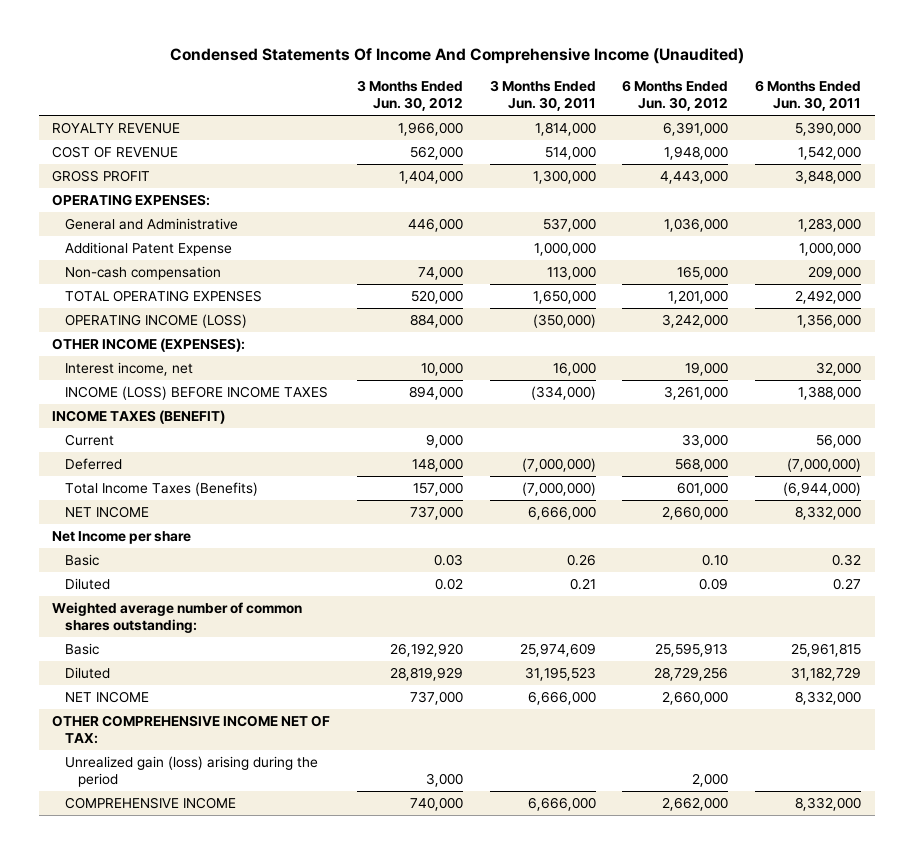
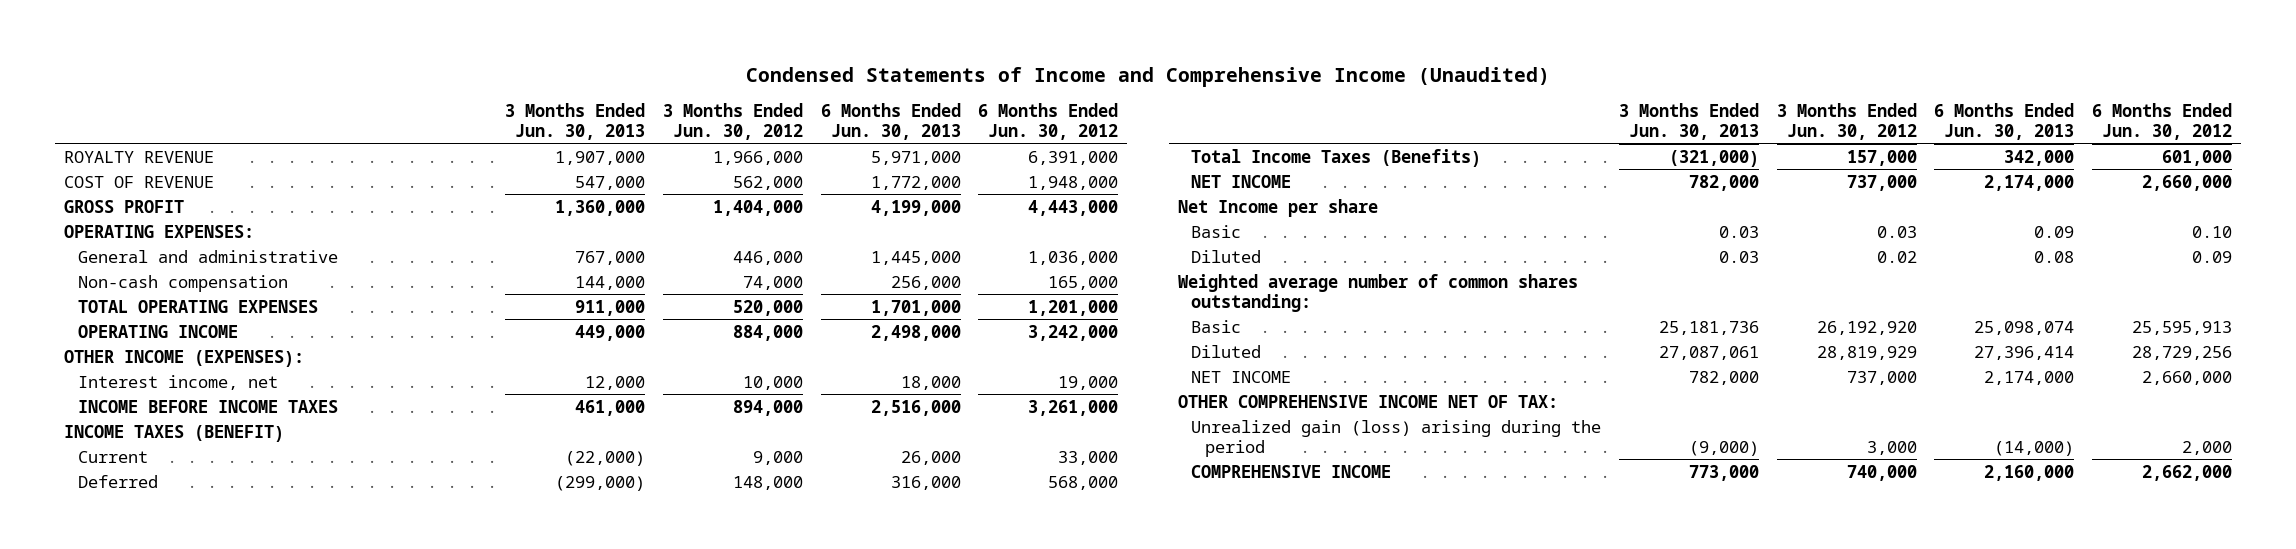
[169,48,744,65] Condensed Statements Of Income And Comprehensive Income (Unaudited) -> [746,66,1551,87] Condensed Statements of Income and Comprehensive Income (Unaudited)
[489,79,596,112] 3 Months Ended Jun. 30, 2011 -> none
[755,79,862,112] 6 Months Ended Jun. 30, 2011 -> none
none -> [505,103,646,141] 3 Months Ended Jun. 30, 2013
none -> [820,103,961,141] 6 Months Ended Jun. 30, 2013
[65,241,233,256] Additional Patent Expense -> none
[65,217,239,230] General and Administrative -> [77,249,338,263] General and administrative
[65,313,248,328] OPERATING INCOME (LOSS) -> [77,324,238,338] OPERATING INCOME
[65,385,329,400] INCOME (LOSS) BEFORE INCOME TAXES -> [77,399,338,413] INCOME BEFORE INCOME TAXES

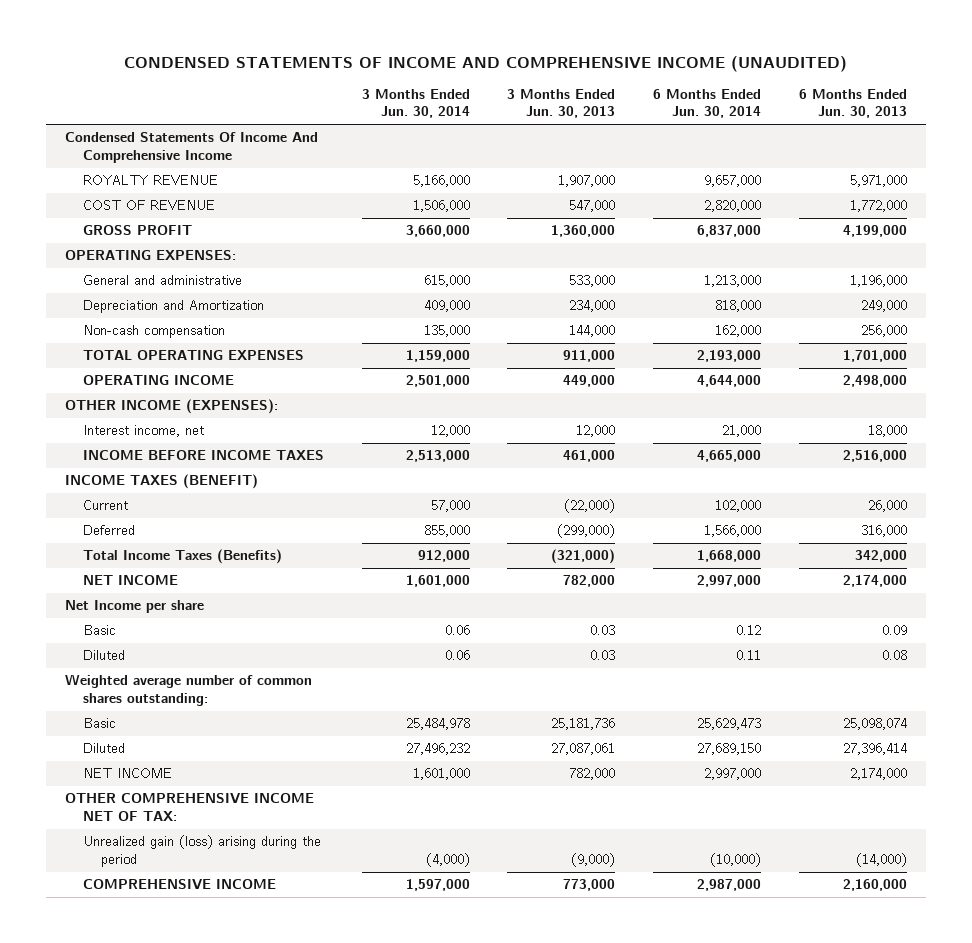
[746,66,1551,87] Condensed Statements of Income and Comprehensive Income (Unaudited) -> [123,55,847,72] CONDENSED STATEMENTS OF INCOME AND COMPREHENSIVE INCOME (UNAUDITED)
[662,103,803,141] 3 Months Ended Jun. 30, 2012 -> none
[978,103,1119,141] 6 Months Ended Jun. 30, 2012 -> none
none -> [361,88,470,119] 3 Months Ended Jun. 30, 2014
none -> [653,88,762,119] 6 Months Ended Jun. 30, 2014
none -> [64,132,318,163] Condensed Statements Of Income And Comprehensive Income
[575,250,646,265] 767,000 -> [569,275,616,288] 533,000
[870,250,961,265] 1,445,000 -> [849,275,907,288] 1,196,000
none -> [83,300,265,314] Depreciation and Amortization

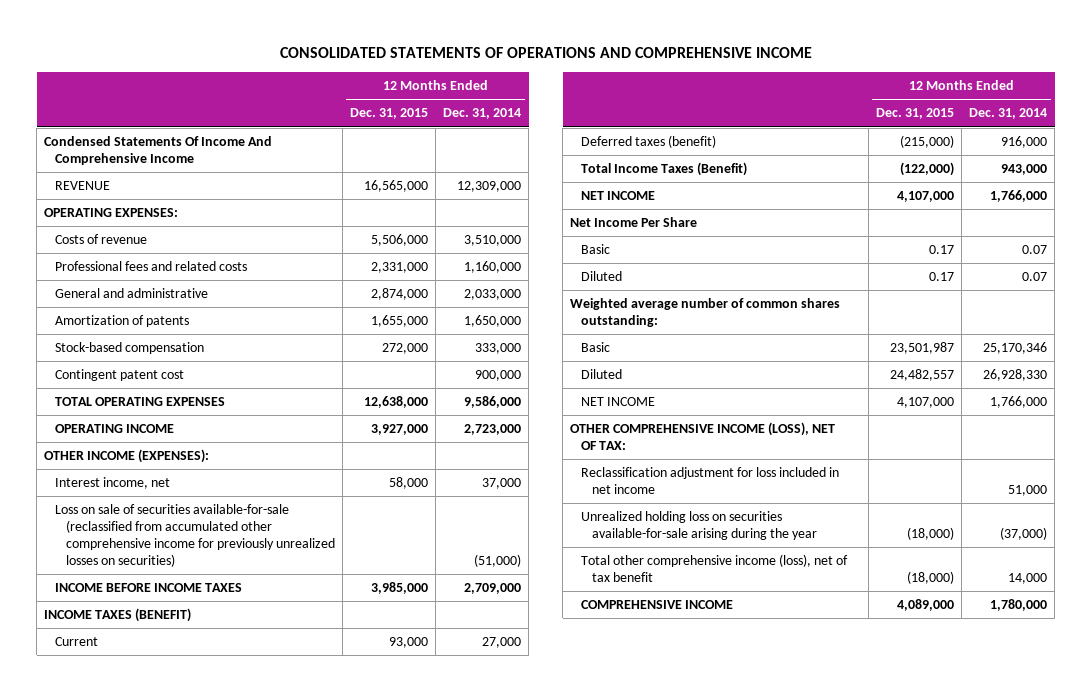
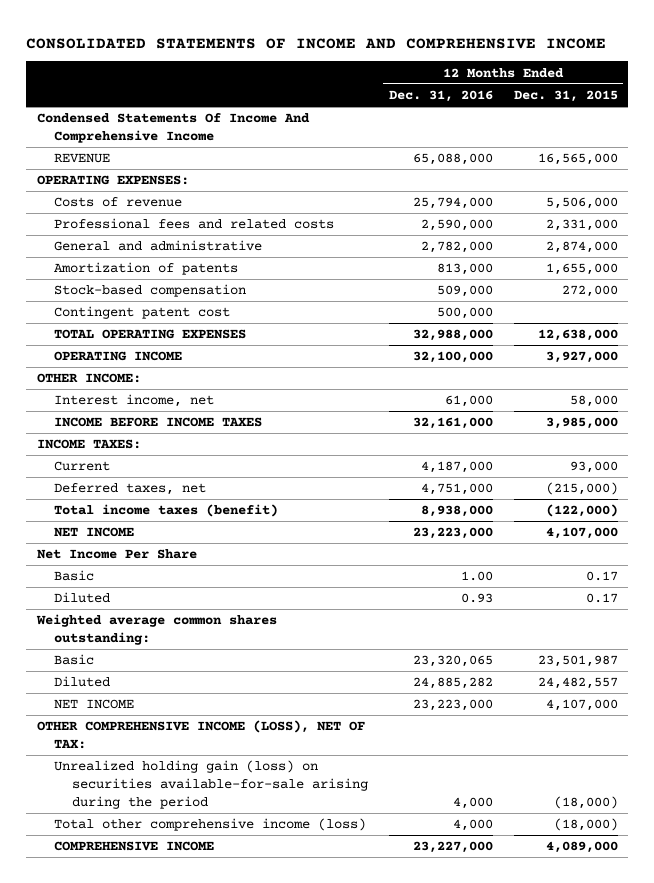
[279,46,812,58] CONSOLIDATED STATEMENTS OF OPERATIONS AND COMPREHENSIVE INCOME -> [25,37,606,49] CONSOLIDATED STATEMENTS OF INCOME AND COMPREHENSIVE INCOME
[443,108,522,120] Dec. 31, 2014 -> none
none -> [388,89,493,102] Dec. 31, 2016
[44,449,210,464] OTHER INCOME (EXPENSES): -> [36,373,141,384] OTHER INCOME:
[55,504,335,567] Loss on sale of securities available-for-sale (reclassified from accumulated other comprehensive income for previously unrealized losses on securities) -> none
[44,608,192,623] INCOME TAXES (BENEFIT) -> [36,439,141,450] INCOME TAXES:
[581,135,717,149] Deferred taxes (benefit) -> [54,483,207,496] Deferred taxes, net
[581,162,748,177] Total Income Taxes (Benefit) -> [54,504,279,518] Total income taxes (benefit)
[570,298,841,327] Weighted average number of common shares outstanding: -> [35,614,277,645] Weighted average common shares outstanding:
[581,467,840,494] Reclassification adjustment for loss included in net income -> none
[581,511,817,540] Unrealized holding loss on securities available-for-sale arising during the year -> [54,760,368,809] Unrealized holding gain (loss) on securities available-for-sale arising during the period
[581,554,849,582] Total other comprehensive income (loss), net of tax benefit -> [54,818,367,832] Total other comprehensive income (loss)

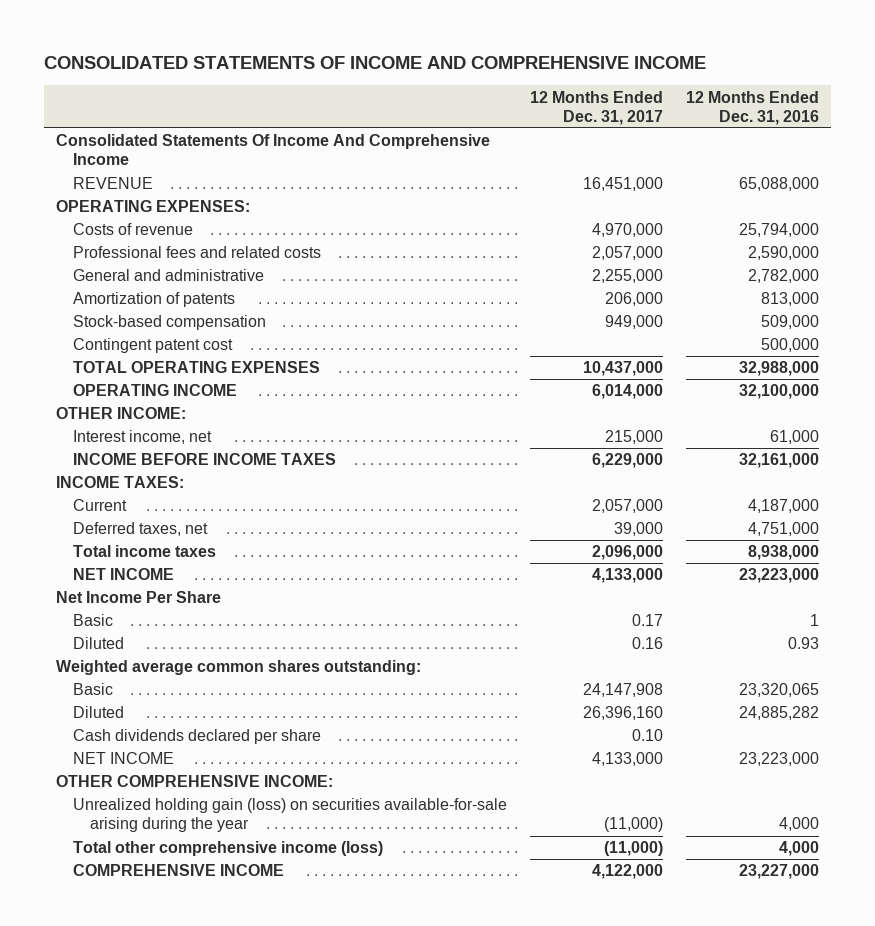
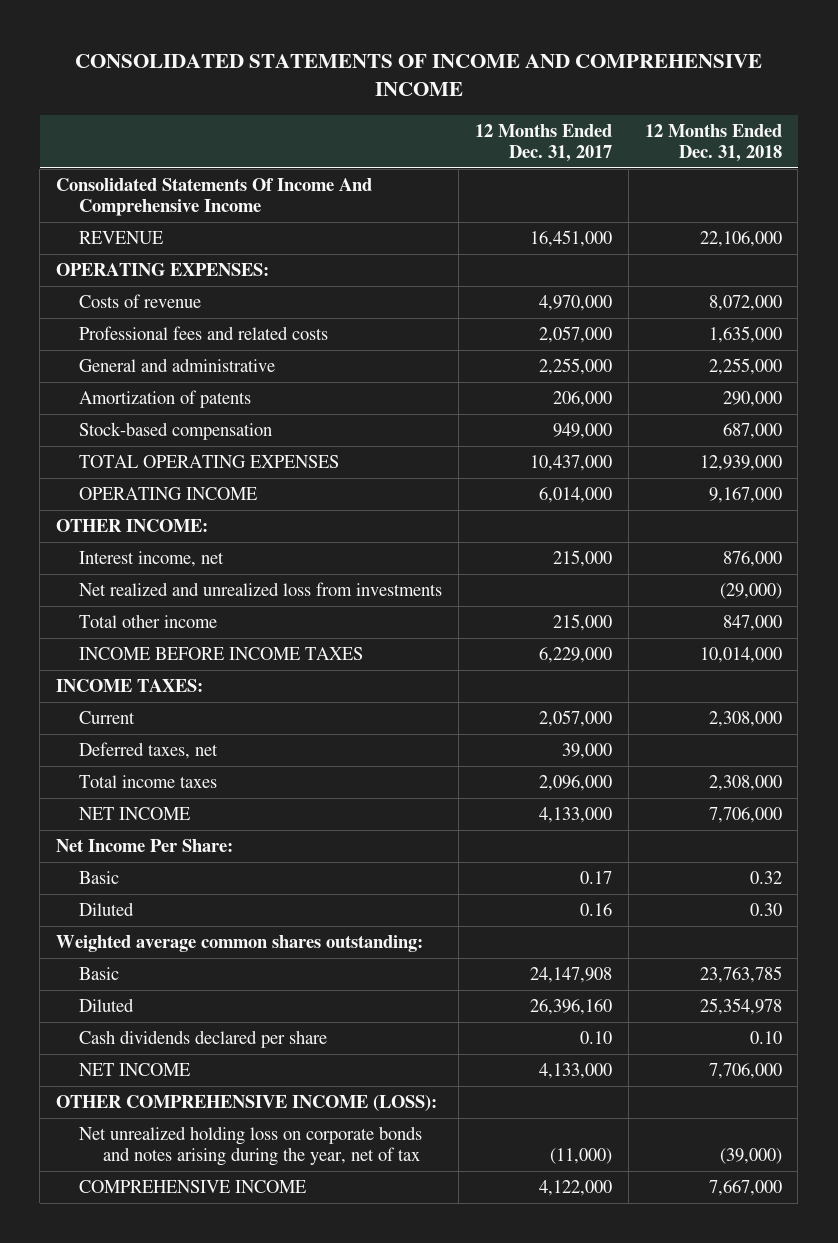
[686,90,820,125] 12 Months Ended Dec. 31, 2016 -> none
none -> [644,123,782,163] 12 Months Ended Dec. 31, 2018
[72,338,233,354] Contingent patent cost -> none
none -> [79,581,443,596] Net realized and unrealized loss from investments
none -> [79,613,218,628] Total other income
[55,591,221,604] Net Income Per Share -> [55,838,233,852] Net Income Per Share:
[72,841,383,857] Total other comprehensive income (loss) -> none
[55,775,333,788] OTHER COMPREHENSIVE INCOME: -> [55,1094,437,1111] OTHER COMPREHENSIVE INCOME (LOSS):
[72,798,507,833] Unrealized holding gain (loss) on securities available-for-sale arising during the year -> [79,1125,423,1167] Net unrealized holding loss on corporate bonds and notes arising during the year, net of tax

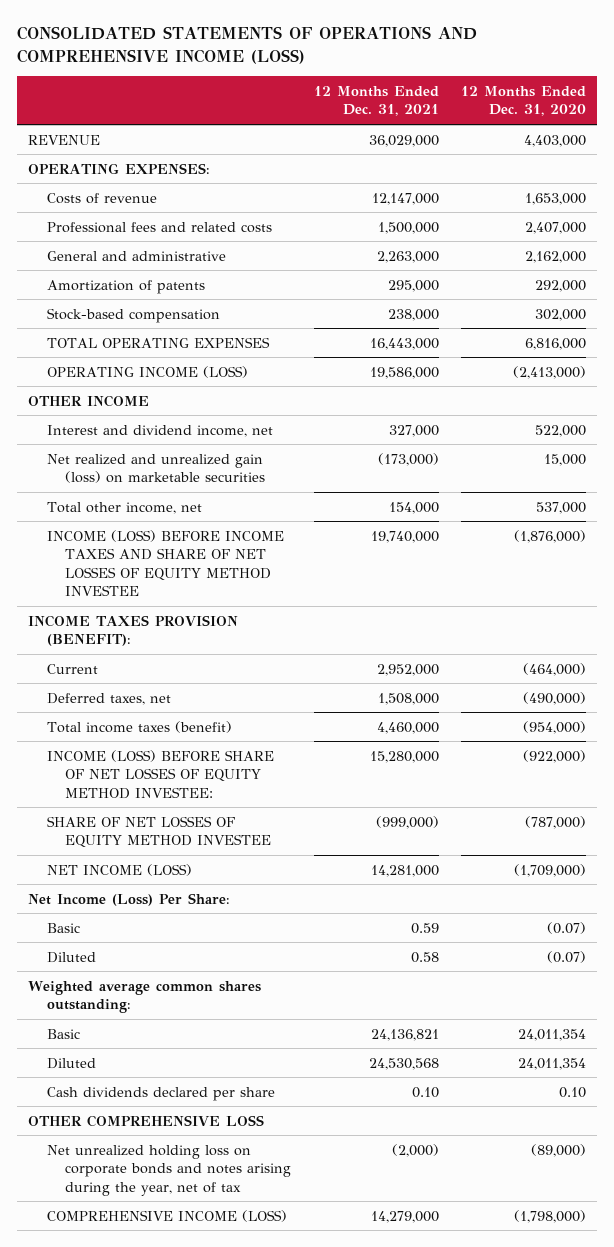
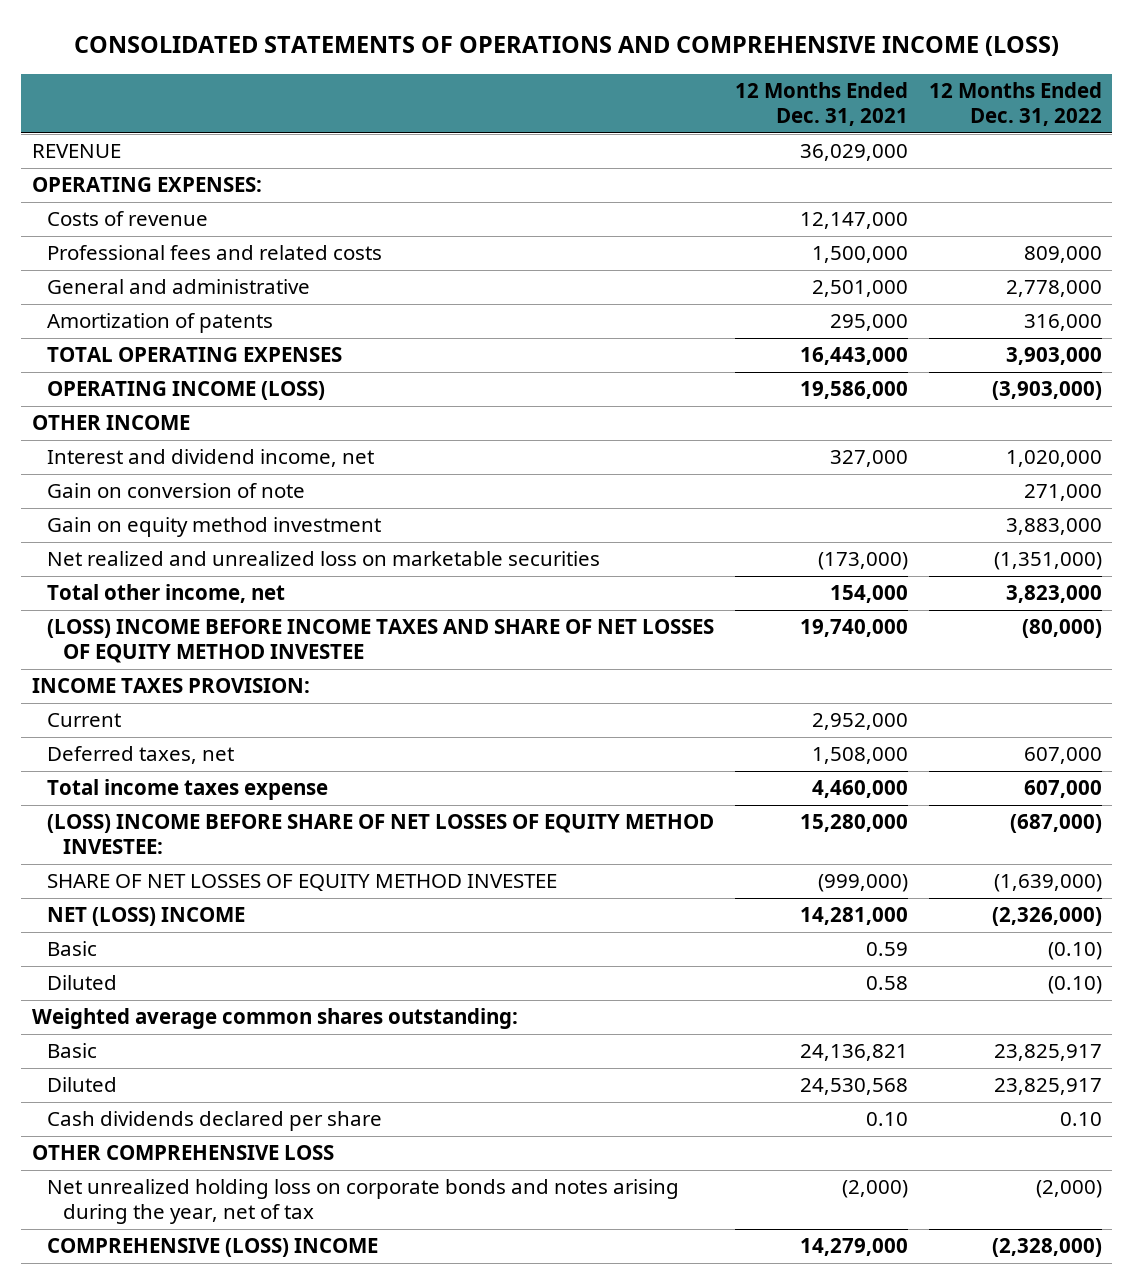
[460,85,586,117] 12 Months Ended Dec. 31, 2020 -> none
none -> [928,82,1102,127] 12 Months Ended Dec. 31, 2022
[376,250,439,263] 2,263,000 -> [812,280,909,298] 2,501,000
[46,307,220,323] Stock-based compensation -> none
none -> [47,483,306,499] Gain on conversion of note
none -> [47,517,382,538] Gain on equity method investment
[46,453,266,484] Net realized and unrealized gain (loss) on marketable securities -> [47,551,601,567] Net realized and unrealized loss on marketable securities
[46,529,284,597] INCOME (LOSS) BEFORE INCOME TAXES AND SHARE OF NET LOSSES OF EQUITY METHOD INVESTEE -> [47,619,715,664] (LOSS) INCOME BEFORE INCOME TAXES AND SHARE OF NET LOSSES OF EQUITY METHOD INVESTEE
[27,614,238,647] INCOME TAXES PROVISION (BENEFIT): -> [31,678,310,694] INCOME TAXES PROVISION:
[46,720,232,733] Total income taxes (benefit) -> [47,779,329,801] Total income taxes expense
[46,749,274,799] INCOME (LOSS) BEFORE SHARE OF NET LOSSES OF EQUITY METHOD INVESTEE: -> [47,814,715,855] (LOSS) INCOME BEFORE SHARE OF NET LOSSES OF EQUITY METHOD INVESTEE:
[27,892,230,906] Net Income (Loss) Per Share: -> none
[46,863,192,876] NET INCOME (LOSS) -> [47,907,246,927] NET (LOSS) INCOME
[46,1209,287,1222] COMPREHENSIVE INCOME (LOSS) -> [47,1238,379,1258] COMPREHENSIVE (LOSS) INCOME

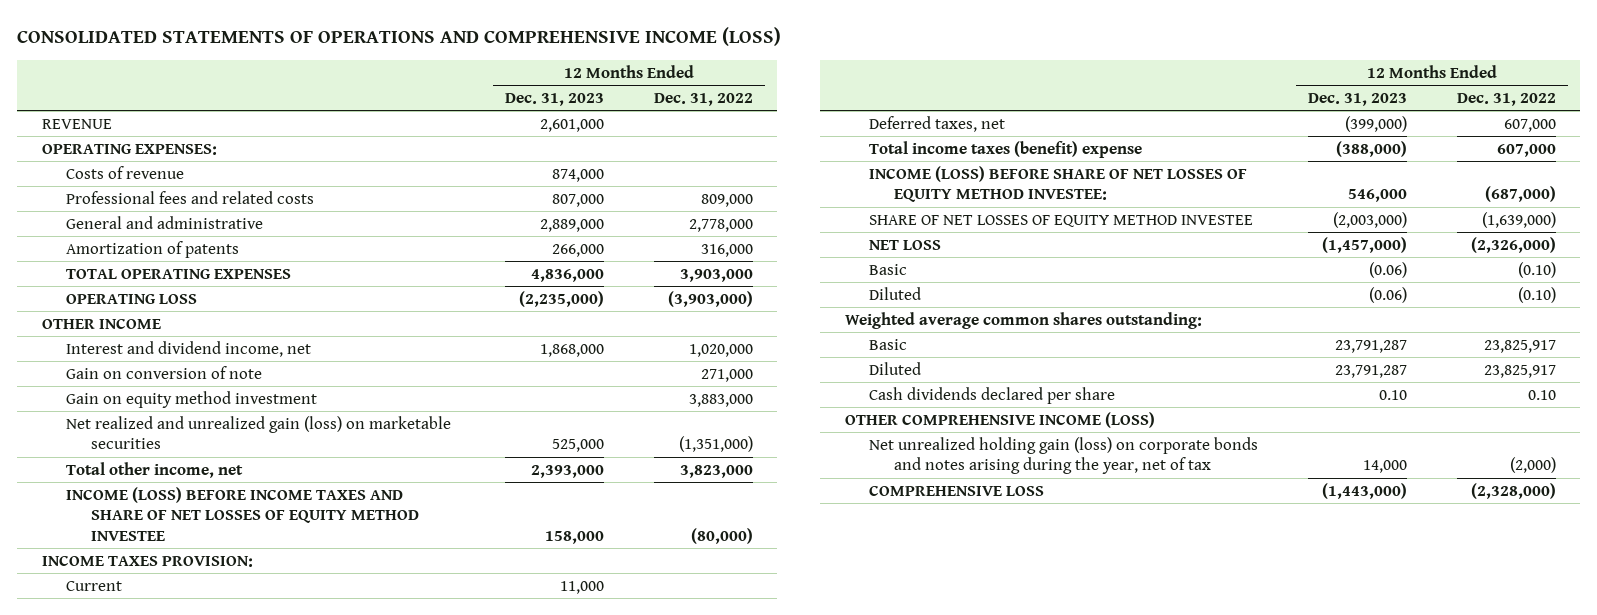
[735,82,909,127] 12 Months Ended Dec. 31, 2021 -> none
none -> [505,93,605,107] Dec. 31, 2023
[47,381,326,401] OPERATING INCOME (LOSS) -> [66,293,198,304] OPERATING LOSS
[47,551,601,567] Net realized and unrealized loss on marketable securities -> [66,415,452,450] Net realized and unrealized gain (loss) on marketable securities
[47,619,715,664] (LOSS) INCOME BEFORE INCOME TAXES AND SHARE OF NET LOSSES OF EQUITY METHOD INVESTEE -> [66,486,420,541] INCOME (LOSS) BEFORE INCOME TAXES AND SHARE OF NET LOSSES OF EQUITY METHOD INVESTEE
[47,779,329,801] Total income taxes expense -> [869,140,1143,158] Total income taxes (benefit) expense
[47,814,715,855] (LOSS) INCOME BEFORE SHARE OF NET LOSSES OF EQUITY METHOD INVESTEE: -> [869,165,1248,203] INCOME (LOSS) BEFORE SHARE OF NET LOSSES OF EQUITY METHOD INVESTEE:
[47,907,246,927] NET (LOSS) INCOME -> [869,239,942,250] NET LOSS
[31,1145,334,1161] OTHER COMPREHENSIVE LOSS -> [844,411,1155,428] OTHER COMPREHENSIVE INCOME (LOSS)
[47,1179,680,1225] Net unrealized holding loss on corporate bonds and notes arising during the year, net of tax -> [869,436,1259,475] Net unrealized holding gain (loss) on corporate bonds and notes arising during the year, net of tax
[47,1238,379,1258] COMPREHENSIVE (LOSS) INCOME -> [869,484,1045,496] COMPREHENSIVE LOSS

